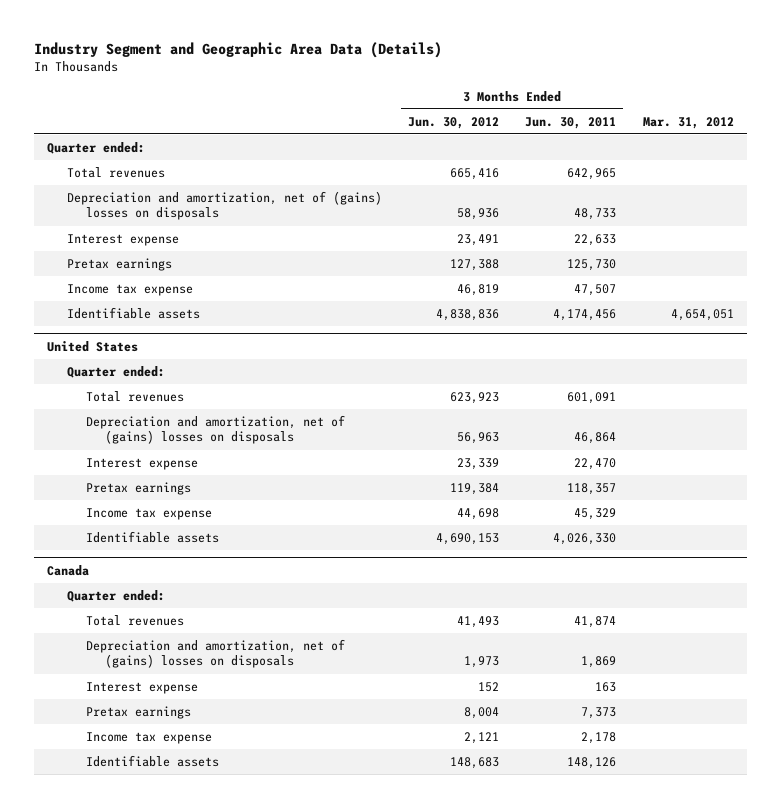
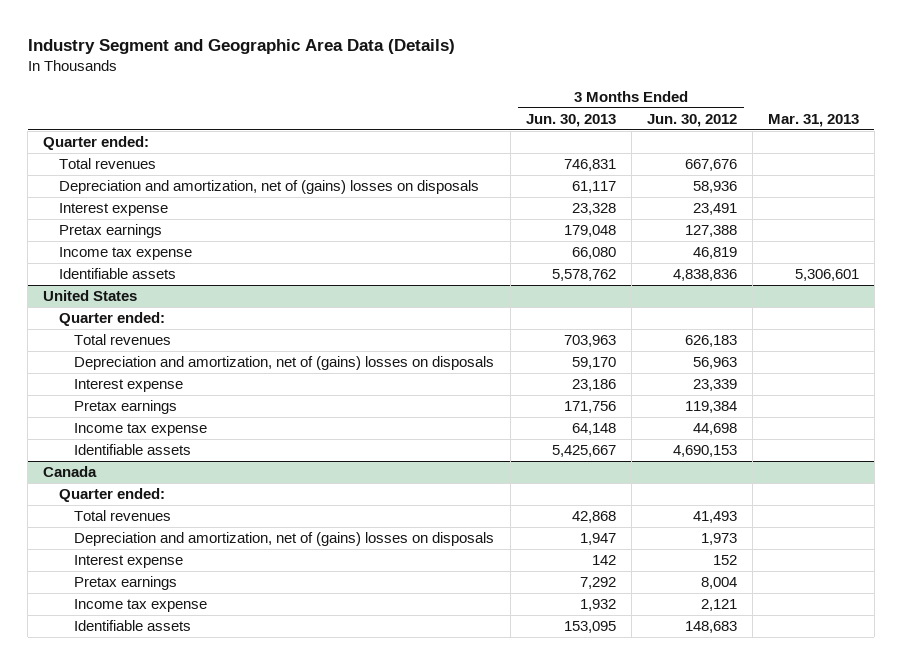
[525,116,617,129] Jun. 30, 2011 -> none
[642,116,734,129] Mar. 31, 2012 -> none
none -> [525,113,616,127] Jun. 30, 2013
none -> [767,113,859,127] Mar. 31, 2013
[450,167,500,180] 665,416 -> [684,159,737,172] 667,676
[450,391,500,404] 623,923 -> [684,335,737,348] 626,183

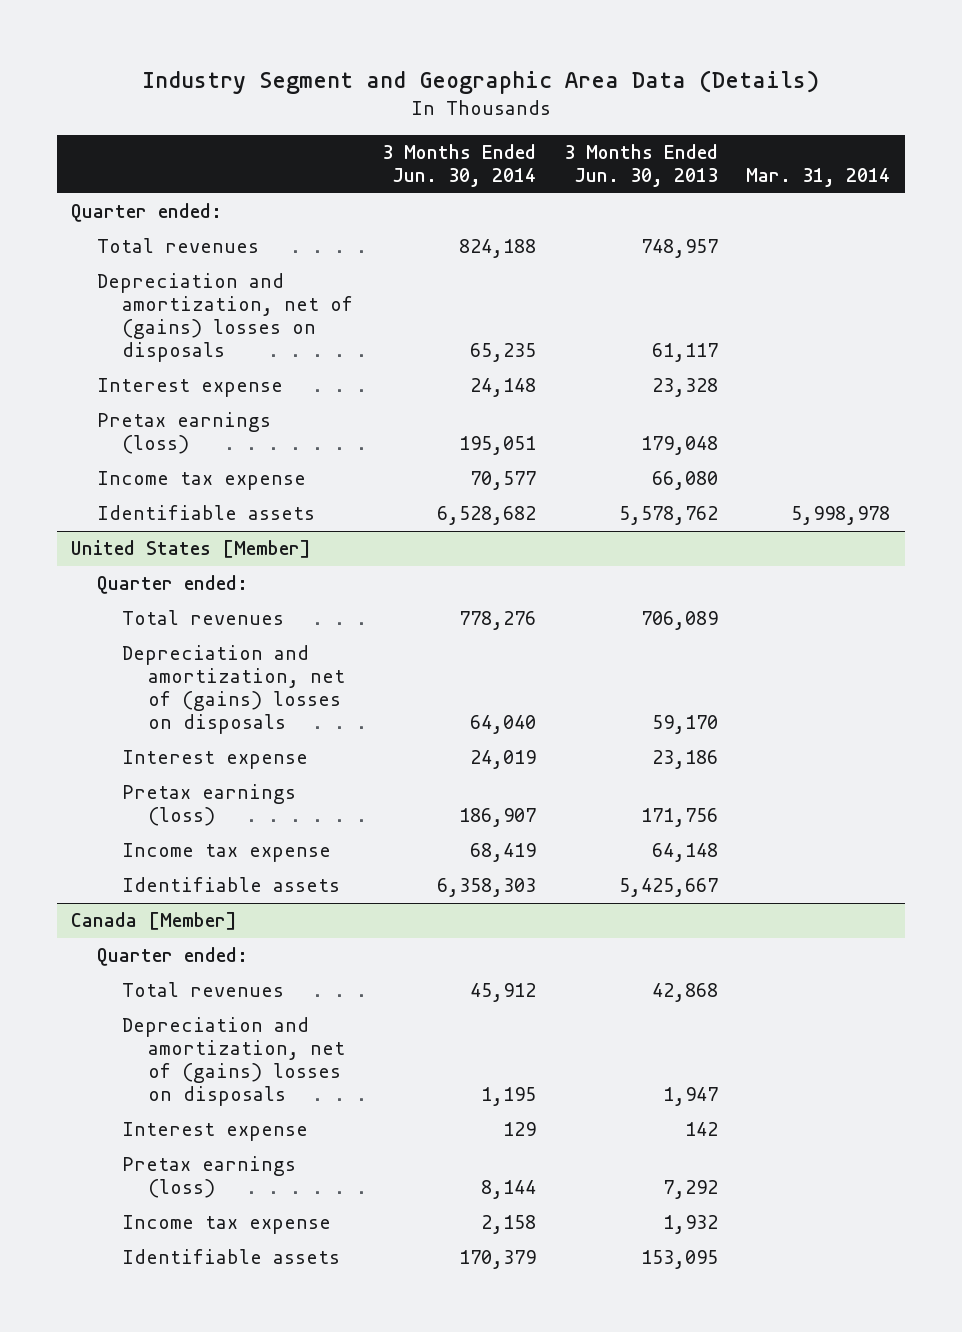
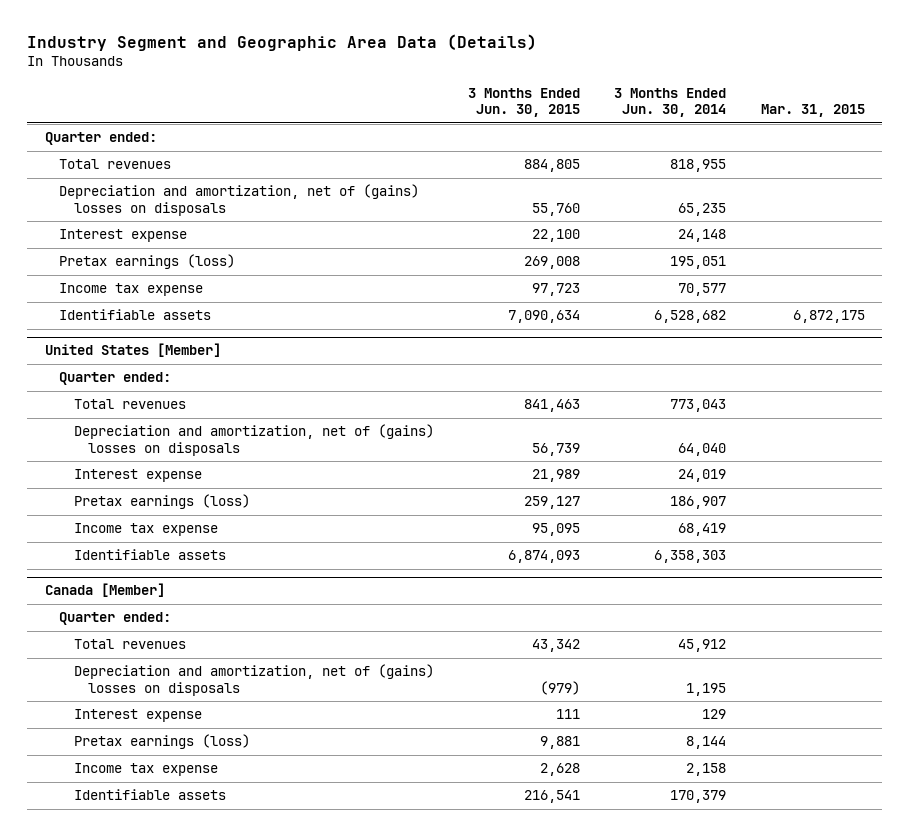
[564,144,719,188] 3 Months Ended Jun. 30, 2013 -> none
[746,168,891,188] Mar. 31, 2014 -> none
none -> [468,87,581,118] 3 Months Ended Jun. 30, 2015
none -> [760,104,865,118] Mar. 31, 2015
[458,239,536,259] 824,188 -> [670,159,727,173] 818,955
[458,611,536,631] 778,276 -> [670,399,727,413] 773,043

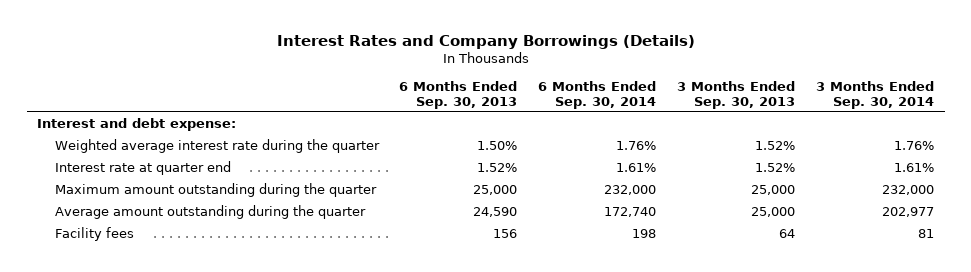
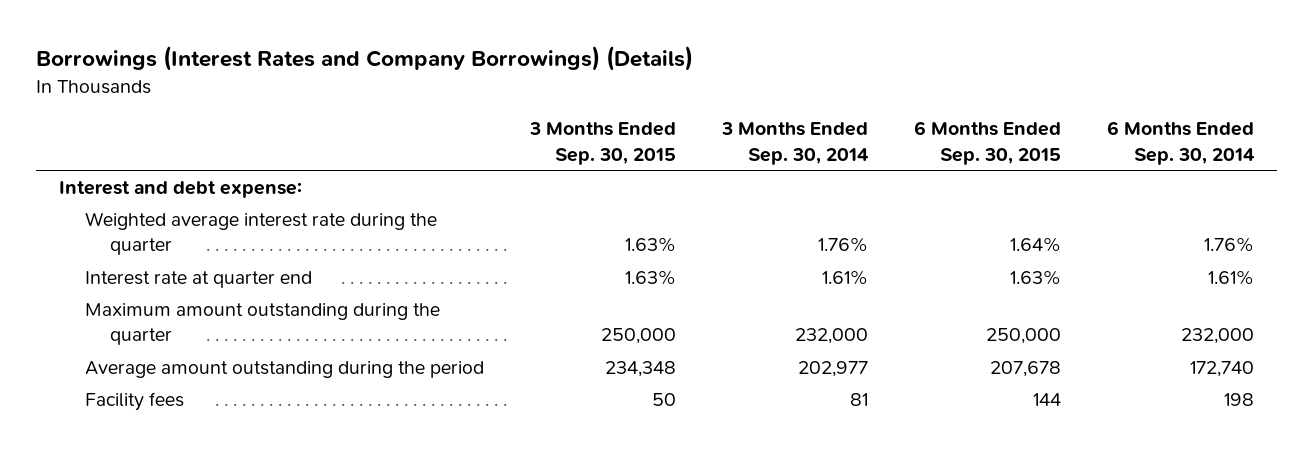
[276,35,695,50] Interest Rates and Company Borrowings (Details) -> [36,46,694,72] Borrowings (Interest Rates and Company Borrowings) (Details)
[399,80,518,109] 6 Months Ended Sep. 30, 2013 -> none
[677,80,796,109] 3 Months Ended Sep. 30, 2013 -> none
none -> [528,122,676,165] 3 Months Ended Sep. 30, 2015
none -> [913,121,1061,165] 6 Months Ended Sep. 30, 2015
[54,205,366,220] Average amount outstanding during the quarter -> [84,360,484,378] Average amount outstanding during the period

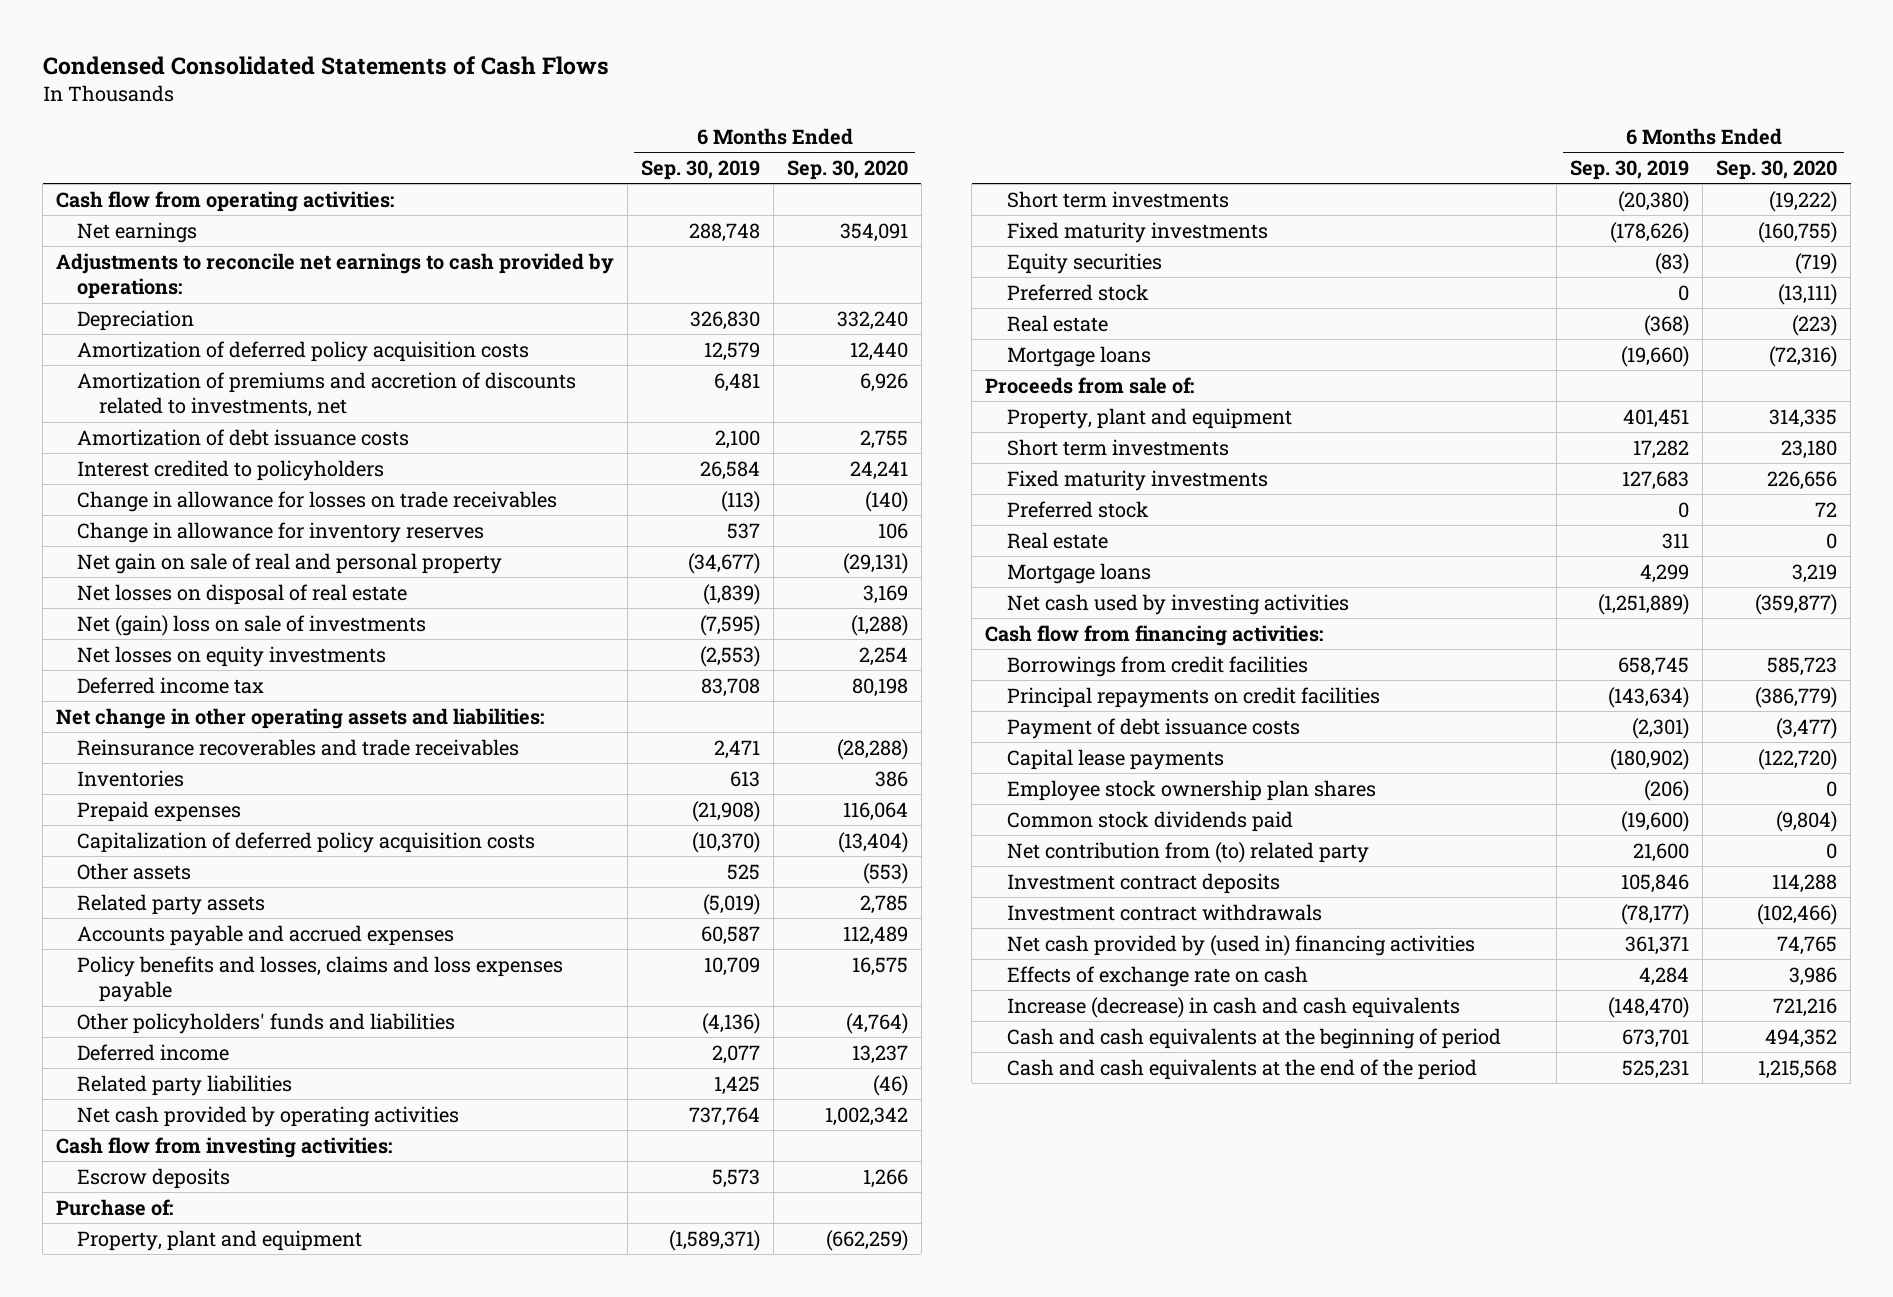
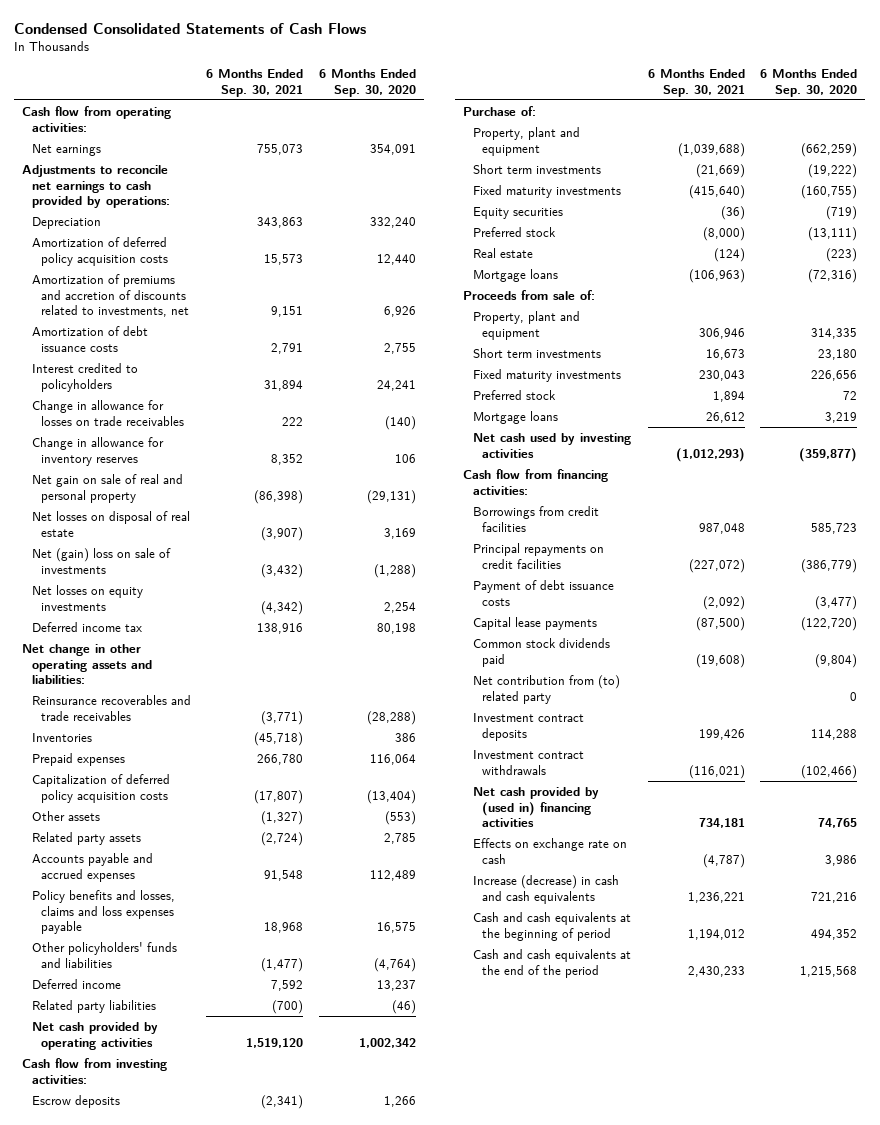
[641,159,761,180] Sep. 30, 2019 -> none
none -> [206,68,304,97] 6 Months Ended Sep. 30, 2021
[1006,531,1108,549] Real estate -> none
[1006,779,1376,801] Employee stock ownership plan shares -> none
[1006,965,1308,987] Effects of exchange rate on cash -> [472,837,627,864] Effects on exchange rate on cash

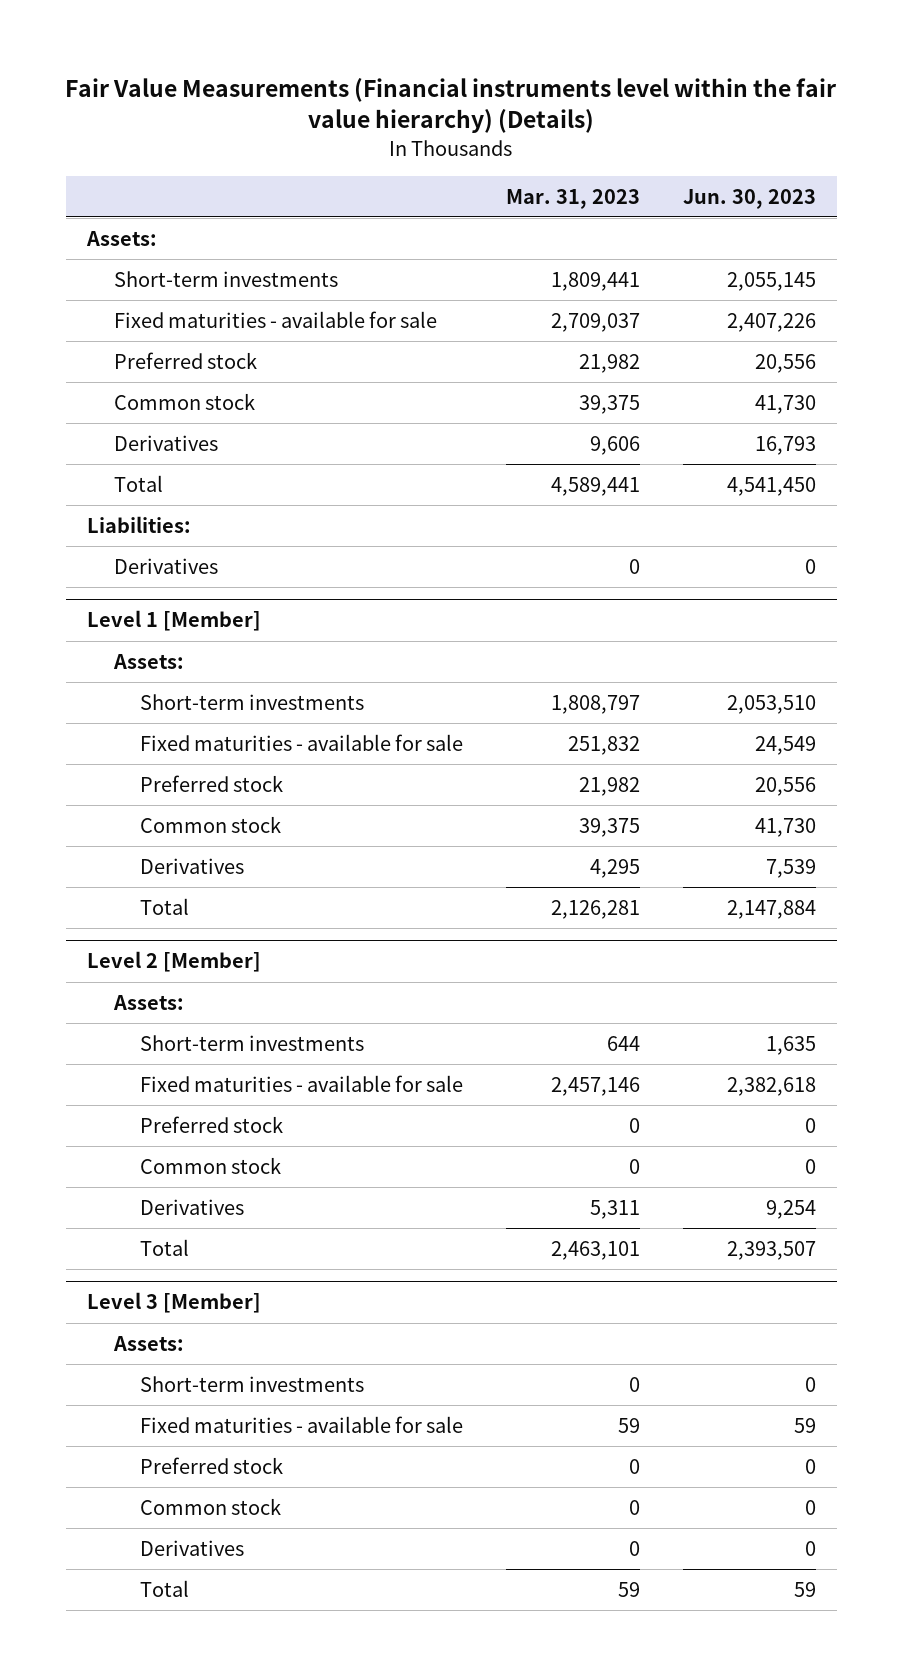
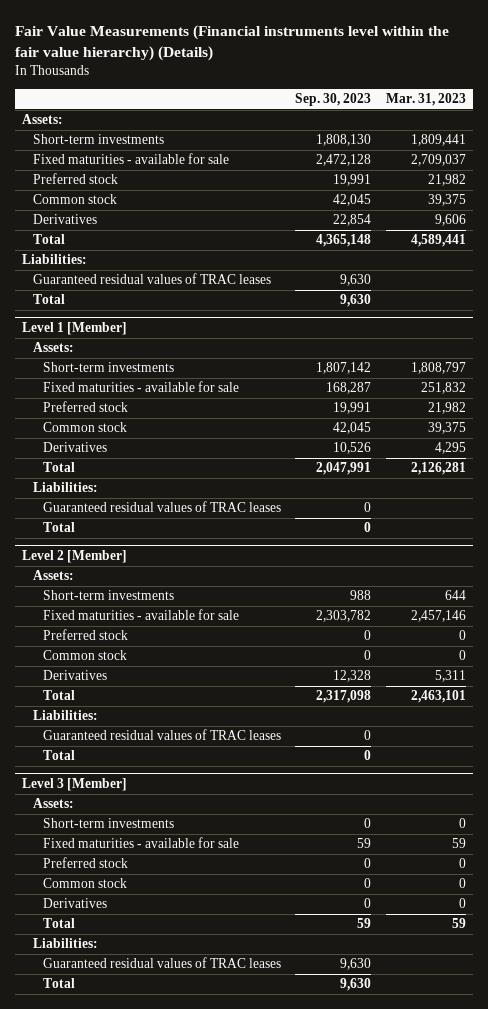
[682,188,816,209] Jun. 30, 2023 -> none
none -> [295,93,372,107] Sep. 30, 2023
[113,557,218,574] Derivatives -> none
none -> [32,273,271,285] Guaranteed residual values of TRAC leases
none -> [32,294,65,305] Total
none -> [32,482,98,493] Liabilities:
none -> [42,501,281,513] Guaranteed residual values of TRAC leases
none -> [42,522,75,533] Total
none -> [32,710,98,721] Liabilities:
none -> [42,729,281,741] Guaranteed residual values of TRAC leases
none -> [42,750,75,761] Total
none -> [32,938,98,949] Liabilities:
none -> [42,957,281,969] Guaranteed residual values of TRAC leases
none -> [42,978,75,989] Total

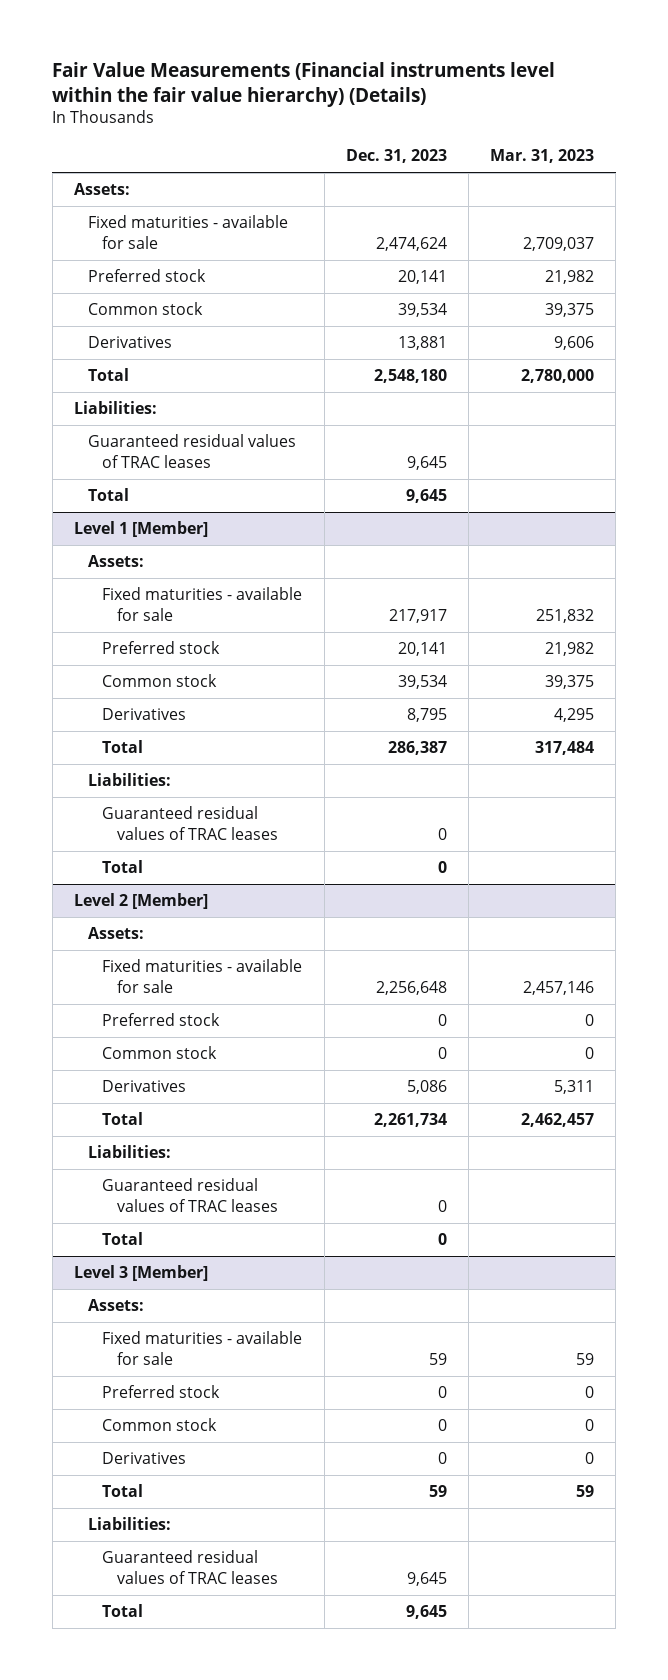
[295,93,372,107] Sep. 30, 2023 -> none
none -> [345,149,447,164] Dec. 31, 2023
[32,134,164,145] Short-term investments -> none
[410,234,466,248] 4,589,441 -> [520,369,594,384] 2,780,000
[42,362,174,373] Short-term investments -> none
[410,462,466,476] 2,126,281 -> [534,741,594,756] 317,484
[42,590,174,601] Short-term investments -> none
[410,690,466,704] 2,463,101 -> [520,1113,594,1128] 2,462,457
[42,818,174,829] Short-term investments -> none

